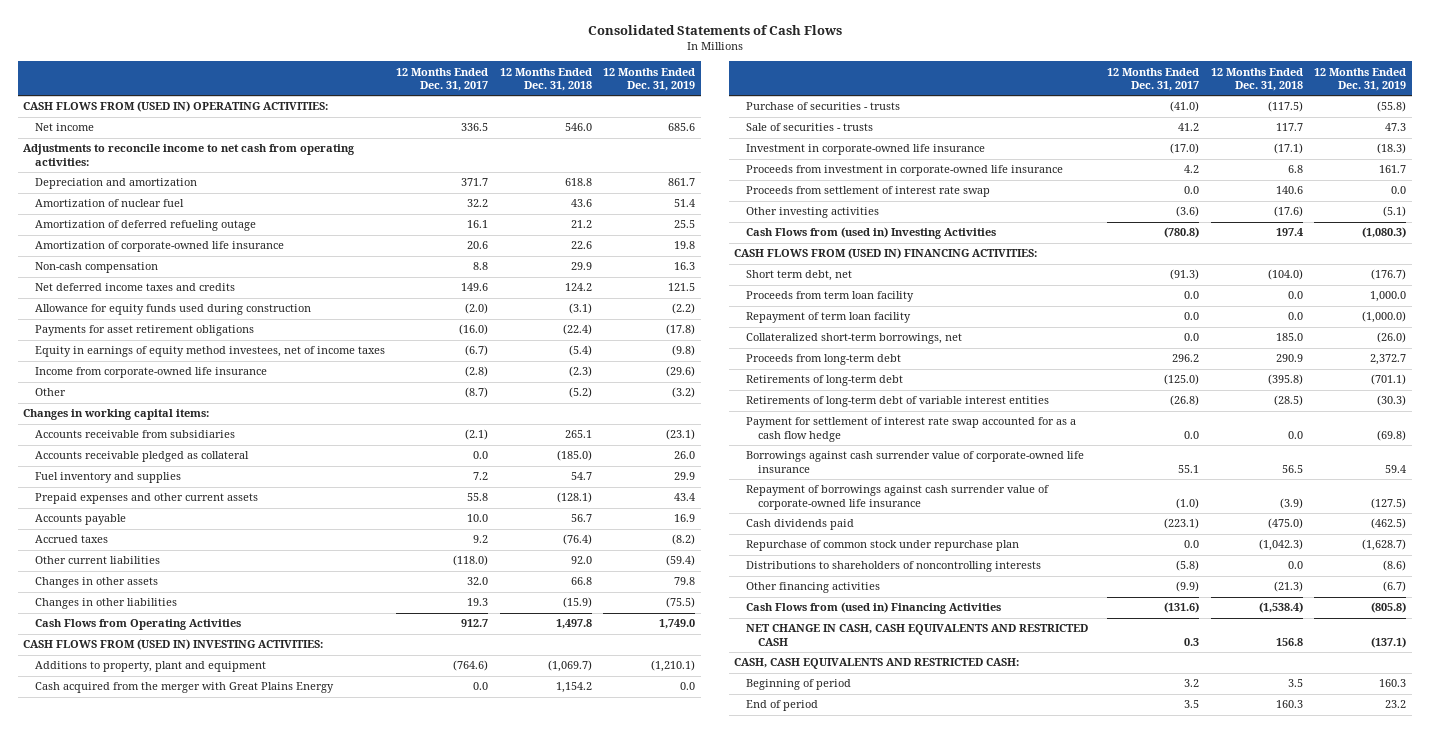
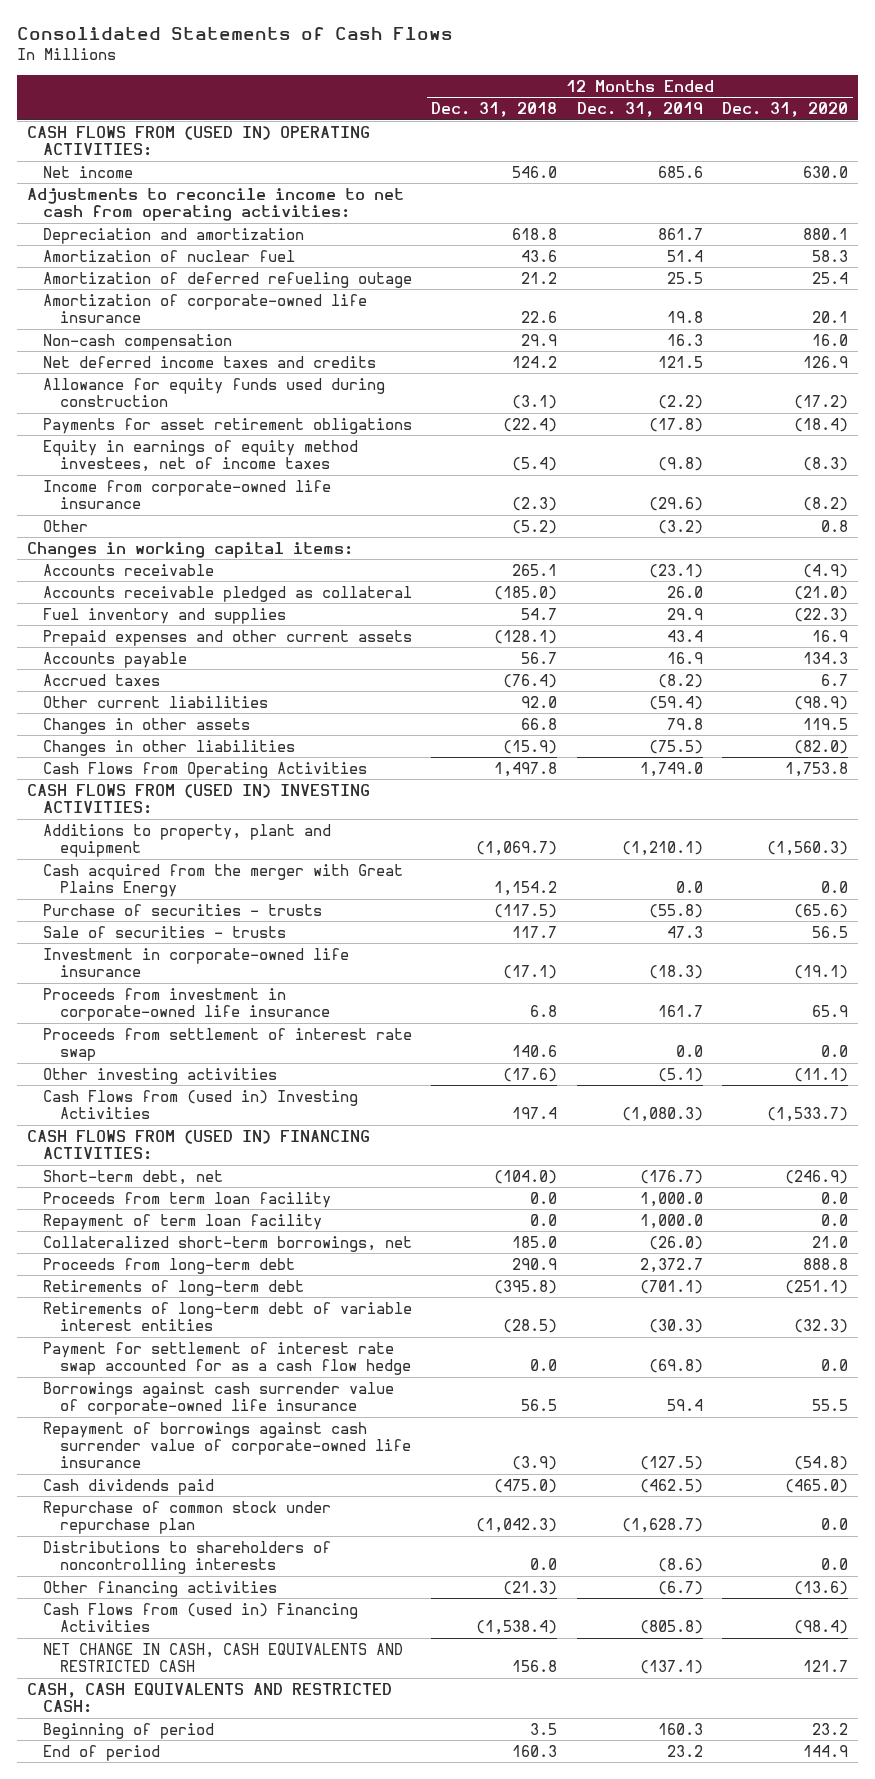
[396,67,489,92] 12 Months Ended Dec. 31, 2017 -> none
none -> [721,102,848,118] Dec. 31, 2020
[35,430,236,439] Accounts receivable from subsidiaries -> [43,563,215,576] Accounts receivable
[746,270,853,282] Short term debt, net -> [43,1169,224,1185] Short-term debt, net
[1361,311,1406,324] (1,000.0) -> [639,1213,703,1229] 1,000.0

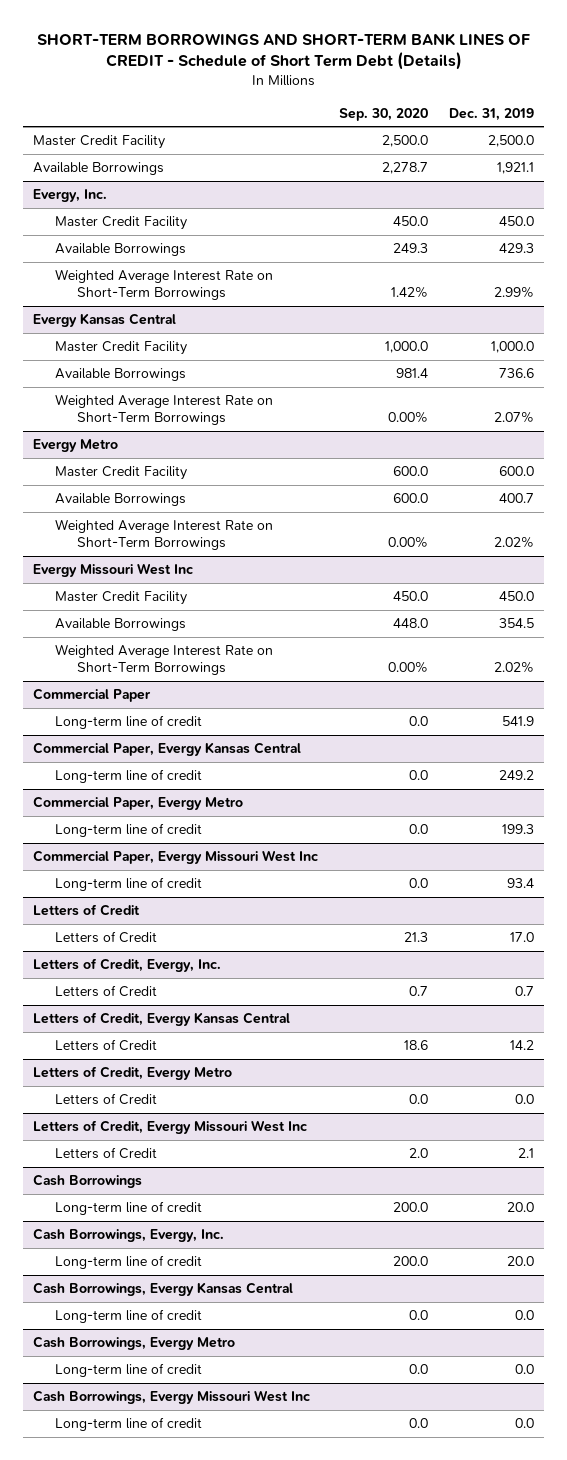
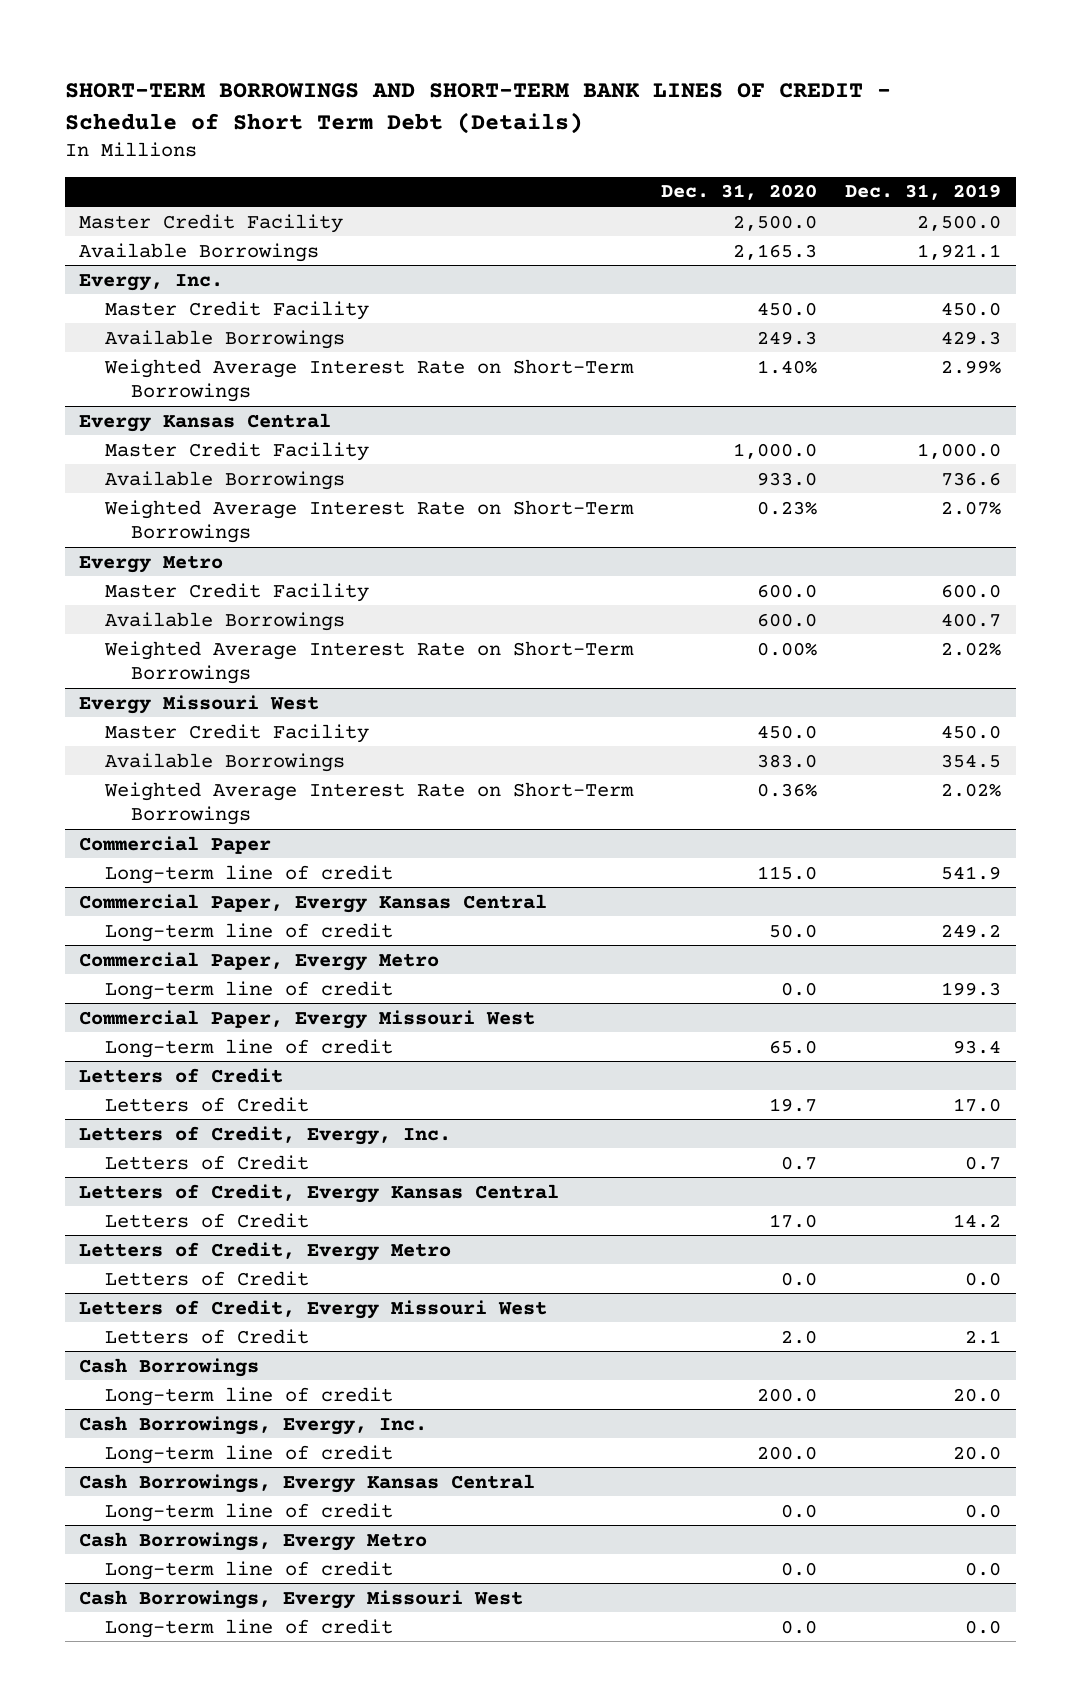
[339,107,429,121] Sep. 30, 2020 -> none
none -> [661,184,818,201] Dec. 31, 2020
[33,563,195,578] Evergy Missouri West Inc -> [79,694,320,714] Evergy Missouri West
[33,850,320,865] Commercial Paper, Evergy Missouri West Inc -> [79,1009,536,1029] Commercial Paper, Evergy Missouri West
[33,1120,309,1135] Letters of Credit, Evergy Missouri West Inc -> [79,1299,548,1319] Letters of Credit, Evergy Missouri West
[33,1390,312,1405] Cash Borrowings, Evergy Missouri West Inc -> [79,1589,524,1609] Cash Borrowings, Evergy Missouri West

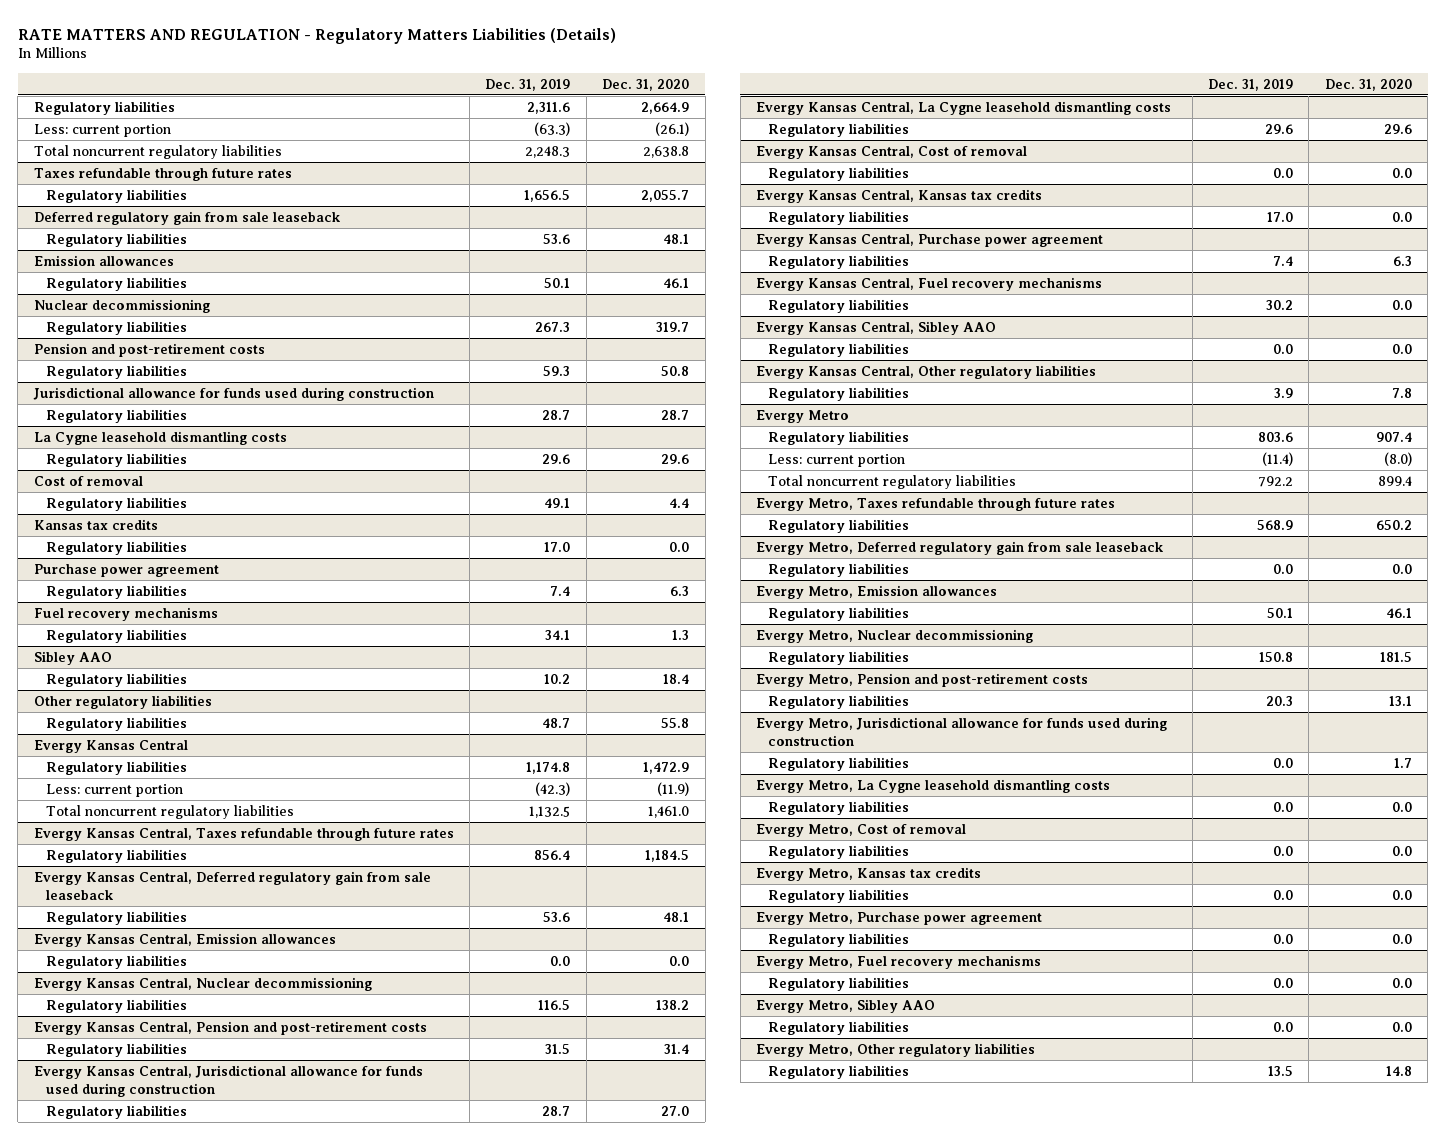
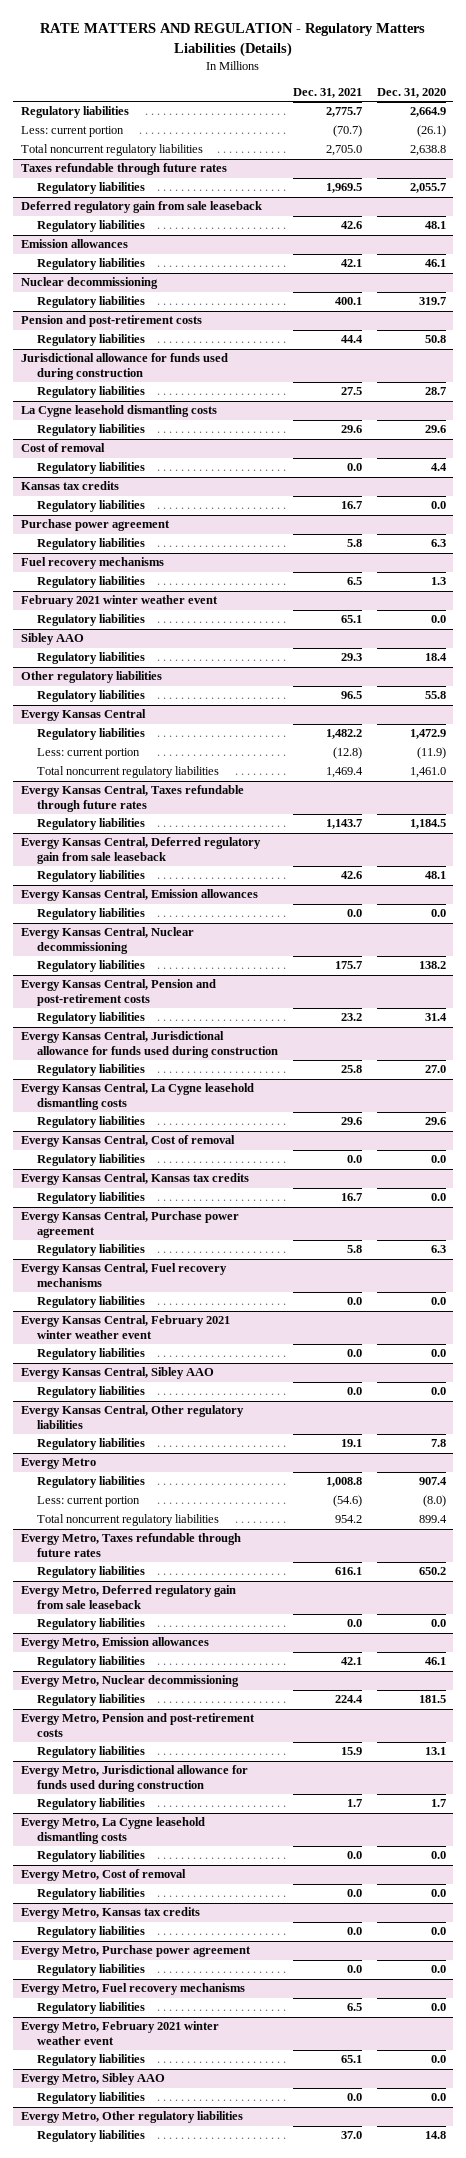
[485,78,571,91] Dec. 31, 2019 -> none
none -> [292,87,362,98] Dec. 31, 2021
none -> [20,595,218,608] February 2021 winter weather event
none -> [37,614,146,627] Regulatory liabilities
none -> [20,1315,230,1340] Evergy Kansas Central, February 2021 winter weather event
none -> [37,1348,146,1361] Regulatory liabilities
none -> [20,2021,219,2046] Evergy Metro, February 2021 winter weather event
none -> [37,2054,146,2067] Regulatory liabilities

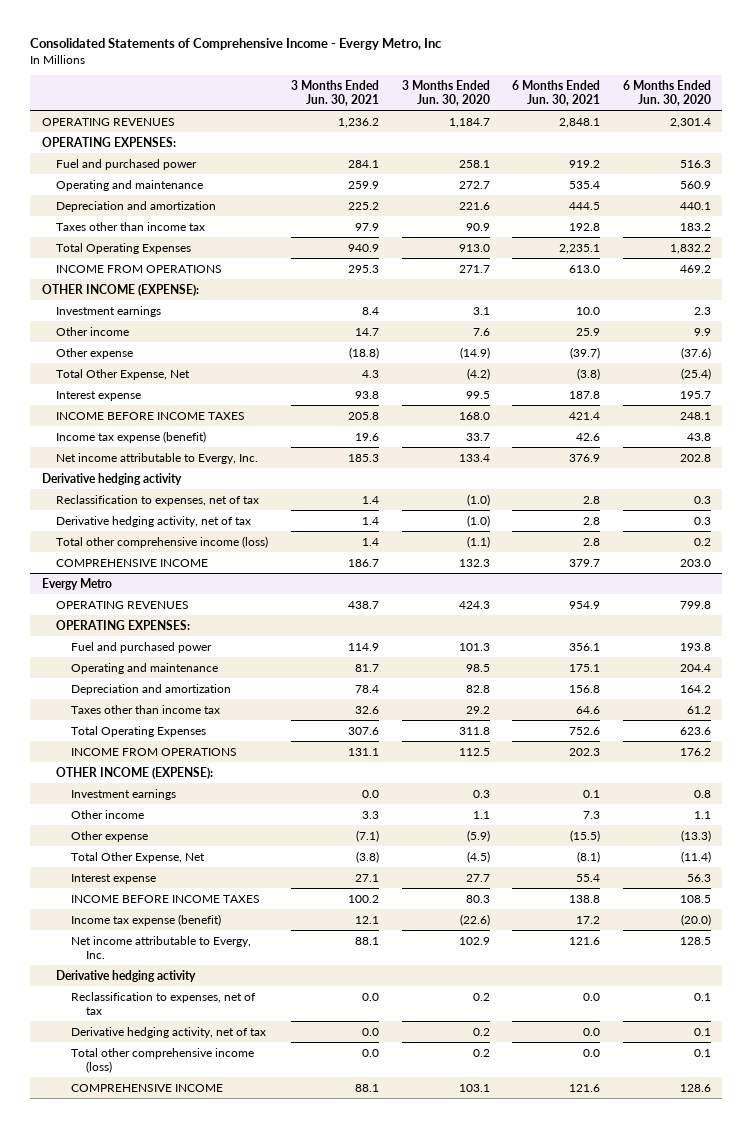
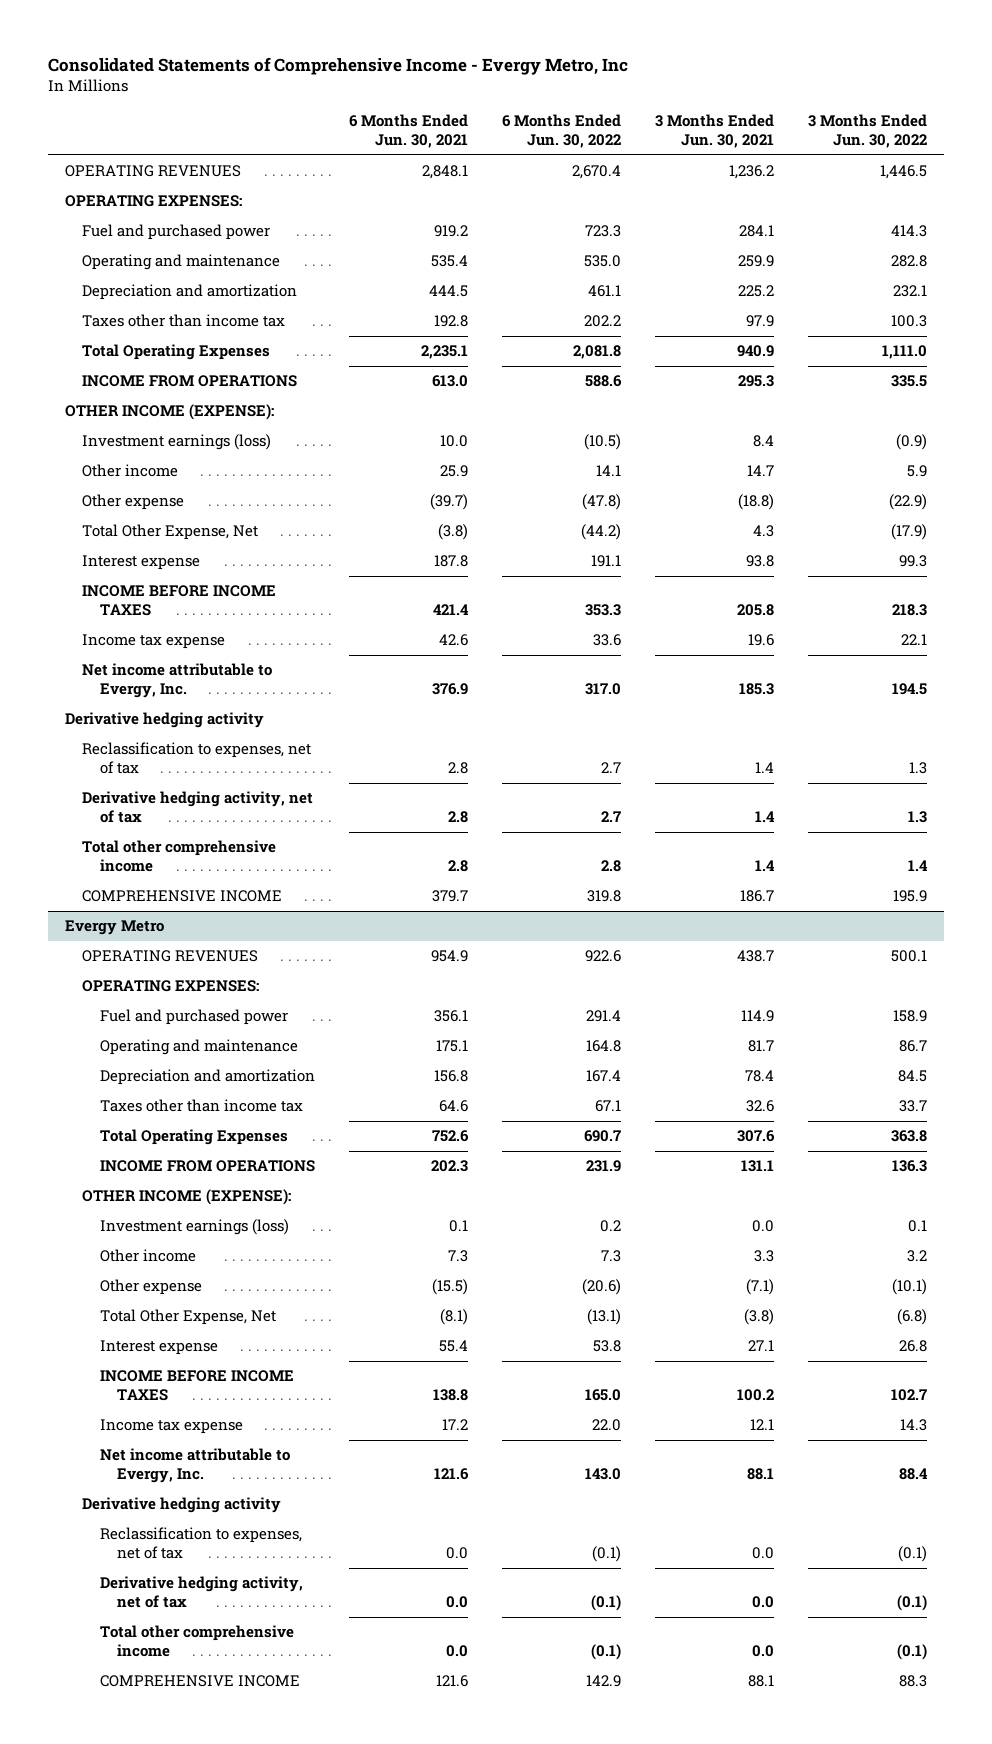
[401,79,490,106] 3 Months Ended Jun. 30, 2020 -> none
[622,79,711,106] 6 Months Ended Jun. 30, 2020 -> none
none -> [501,114,621,149] 6 Months Ended Jun. 30, 2022
none -> [808,114,928,149] 3 Months Ended Jun. 30, 2022
[56,305,162,317] Investment earnings -> [82,434,272,451] Investment earnings (loss)
[56,430,207,443] Income tax expense (benefit) -> [82,634,226,650] Income tax expense
[56,535,269,548] Total other comprehensive income (loss) -> [82,840,277,873] Total other comprehensive income
[71,788,177,800] Investment earnings -> [99,1219,289,1236] Investment earnings (loss)
[71,913,222,926] Income tax expense (benefit) -> [99,1419,243,1435] Income tax expense
[71,1047,255,1073] Total other comprehensive income (loss) -> [99,1625,294,1658] Total other comprehensive income

